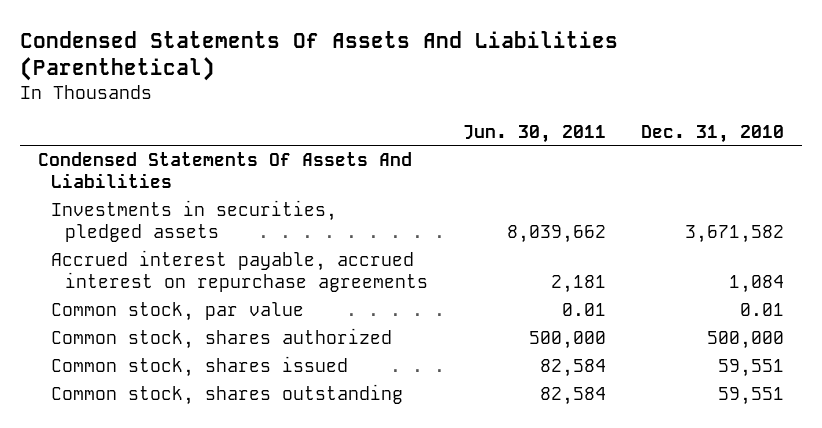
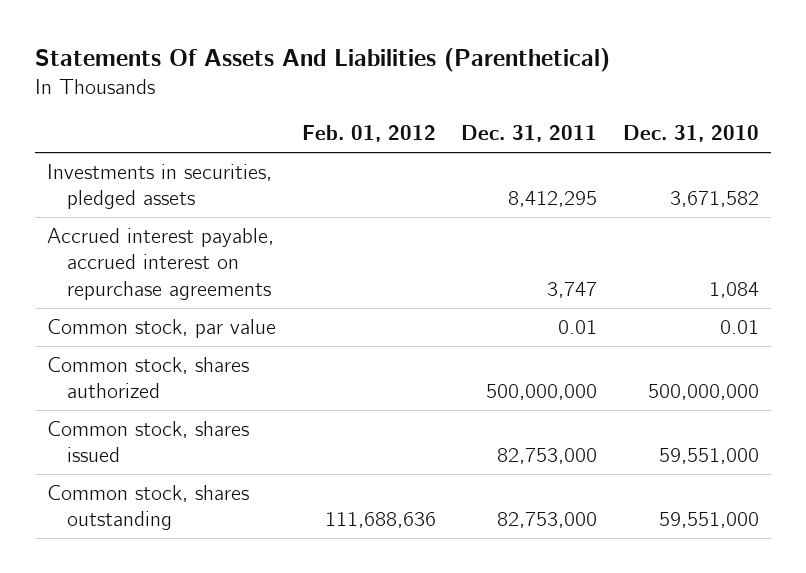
[20,30,619,82] Condensed Statements Of Assets And Liabilities (Parenthetical) -> [34,48,610,73] Statements Of Assets And Liabilities (Parenthetical)
[463,124,607,143] Jun. 30, 2011 -> none
none -> [301,125,436,143] Feb. 01, 2012
none -> [461,125,598,143] Dec. 31, 2011
[37,152,412,189] Condensed Statements Of Assets And Liabilities -> none
[707,331,785,350] 500,000 -> [647,384,759,401] 500,000,000
[718,359,785,378] 59,551 -> [658,448,759,465] 59,551,000
[718,387,785,406] 59,551 -> [658,512,759,529] 59,551,000

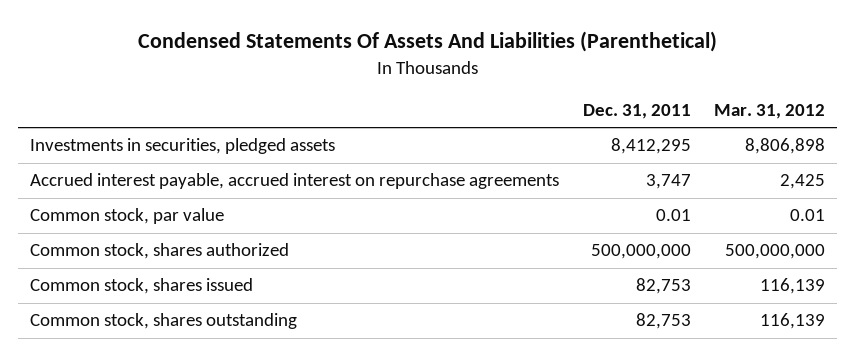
[34,48,610,73] Statements Of Assets And Liabilities (Parenthetical) -> [137,30,717,52] Condensed Statements Of Assets And Liabilities (Parenthetical)
[301,125,436,143] Feb. 01, 2012 -> none
[622,125,759,143] Dec. 31, 2010 -> none
none -> [714,104,826,120] Mar. 31, 2012
[497,448,598,465] 82,753,000 -> [635,278,691,295] 82,753
[497,512,598,529] 82,753,000 -> [635,313,691,330] 82,753

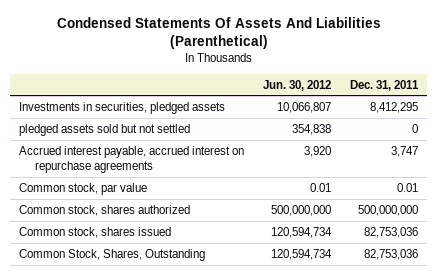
[714,104,826,120] Mar. 31, 2012 -> none
none -> [263,79,332,91] Jun. 30, 2012
none -> [19,123,191,136] pledged assets sold but not settled
[635,278,691,295] 82,753 -> [363,226,418,238] 82,753,036
[29,313,297,330] Common stock, shares outstanding -> [19,248,206,261] Common Stock, Shares, Outstanding
[635,313,691,330] 82,753 -> [363,248,418,260] 82,753,036

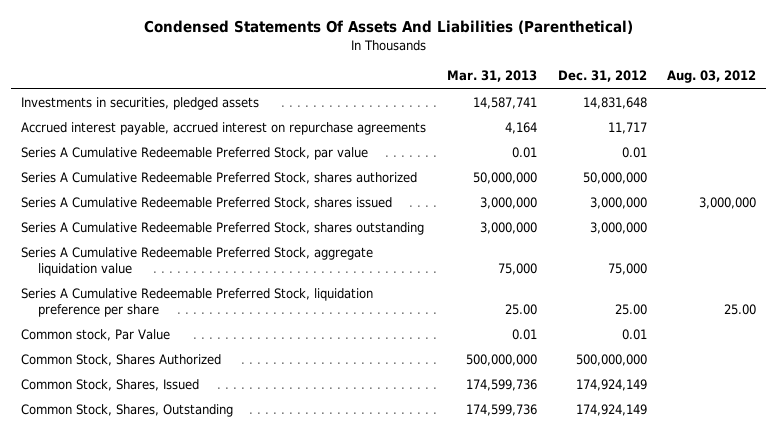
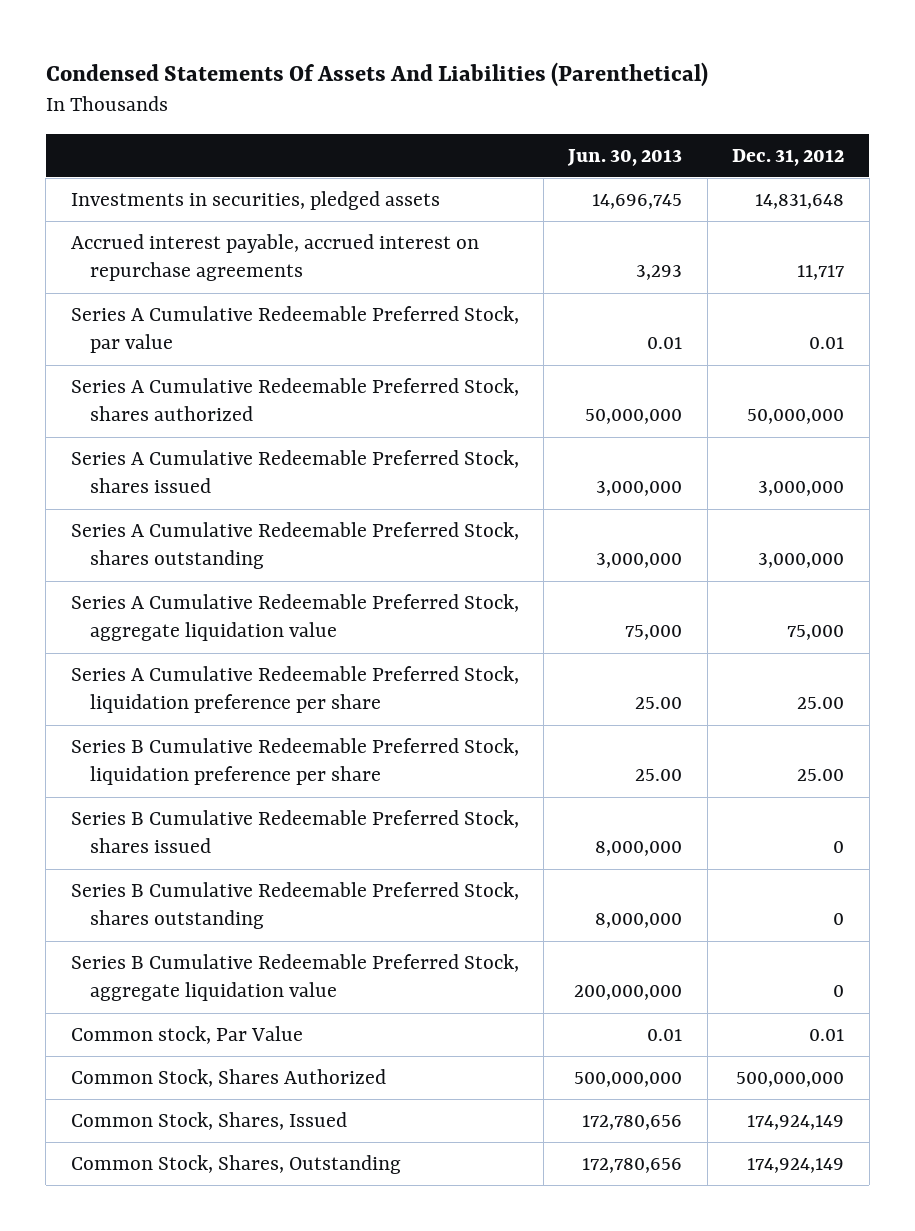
[447,70,538,83] Mar. 31, 2013 -> none
[667,70,757,84] Aug. 03, 2012 -> none
none -> [567,148,683,166] Jun. 30, 2013
none -> [70,738,519,786] Series B Cumulative Redeemable Preferred Stock, liquidation preference per share
none -> [70,810,519,854] Series B Cumulative Redeemable Preferred Stock, shares issued
none -> [70,882,519,930] Series B Cumulative Redeemable Preferred Stock, shares outstanding
none -> [70,954,519,1002] Series B Cumulative Redeemable Preferred Stock, aggregate liquidation value

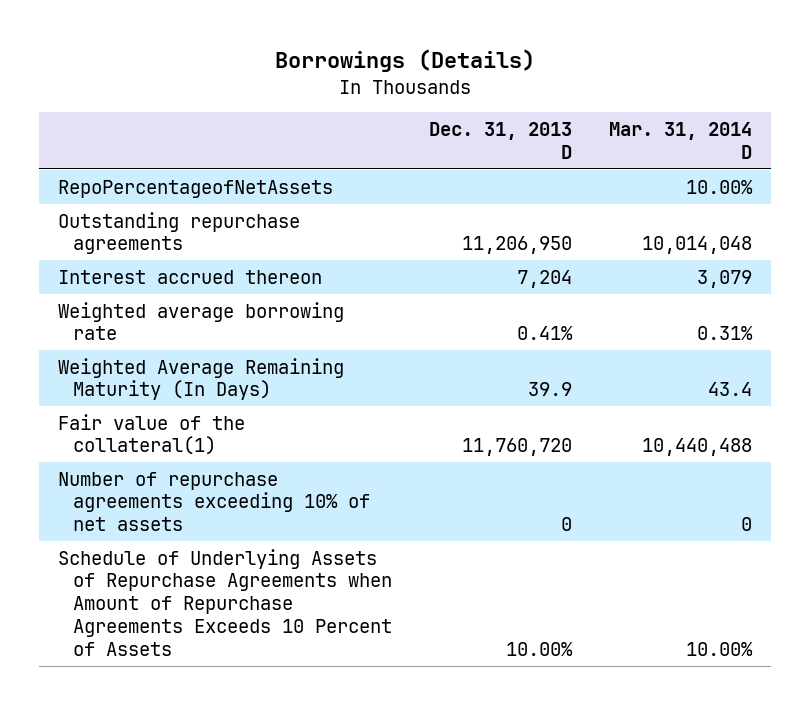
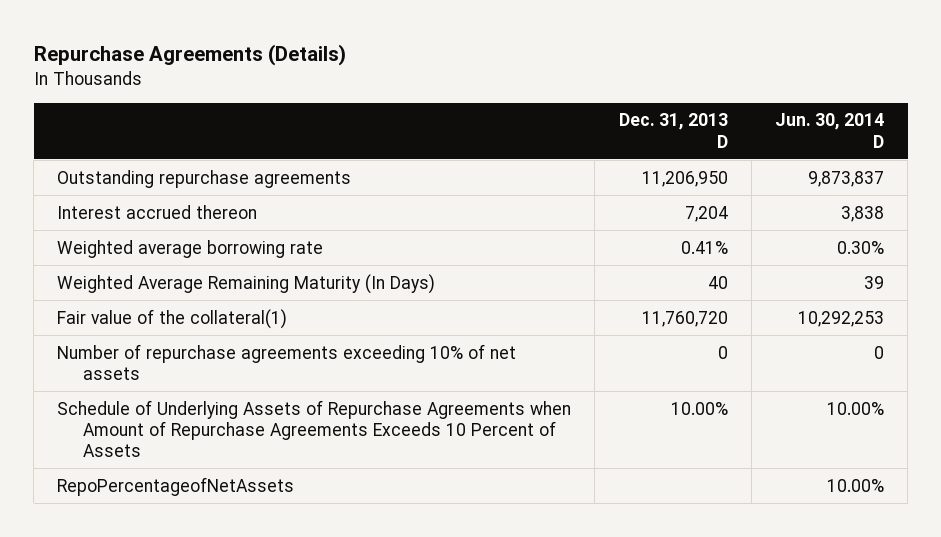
[274,49,535,73] Borrowings (Details) -> [33,44,346,67] Repurchase Agreements (Details)
[609,121,753,159] Mar. 31, 2014 D -> none
none -> [774,113,884,148] Jun. 30, 2014 D
[528,382,573,397] 39.9 -> [707,275,728,289] 40
[57,179,333,198] RepoPercentageofNetAssets -> [57,476,295,496] RepoPercentageofNetAssets

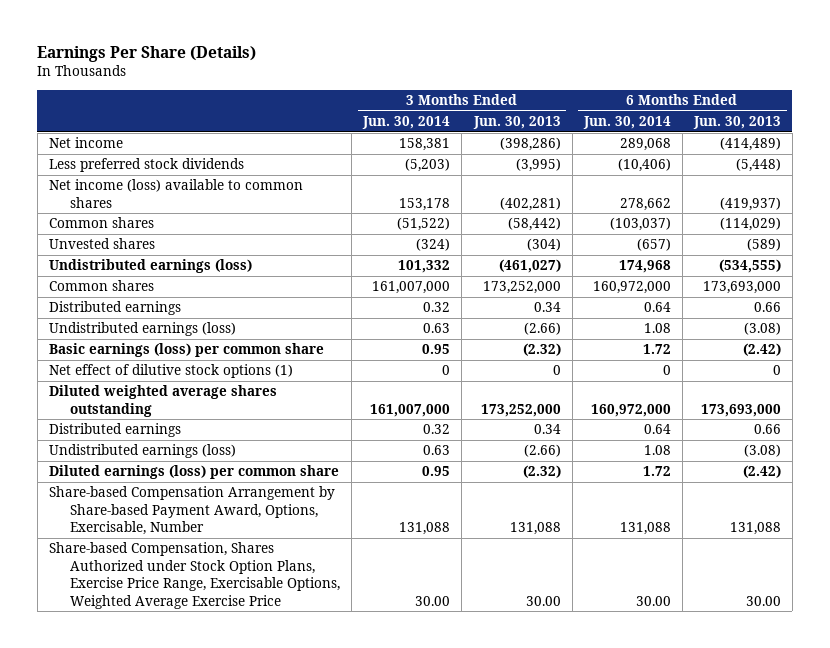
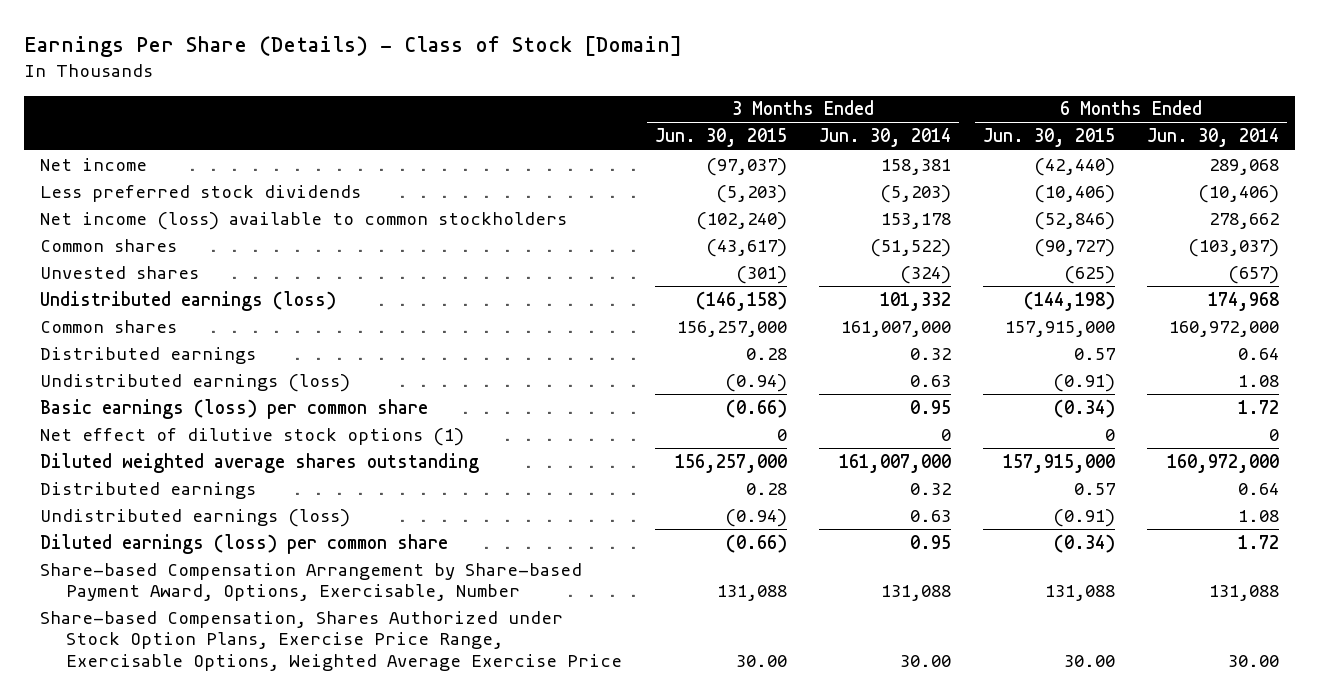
[37,46,257,63] Earnings Per Share (Details) -> [23,36,682,58] Earnings Per Share (Details) - Class of Stock [Domain]
[472,116,561,130] Jun. 30, 2013 -> none
[692,116,781,130] Jun. 30, 2013 -> none
none -> [654,128,787,148] Jun. 30, 2015
none -> [982,128,1115,148] Jun. 30, 2015
[48,179,303,208] Net income (loss) available to common shares -> [39,211,567,230] Net income (loss) available to common stockholders

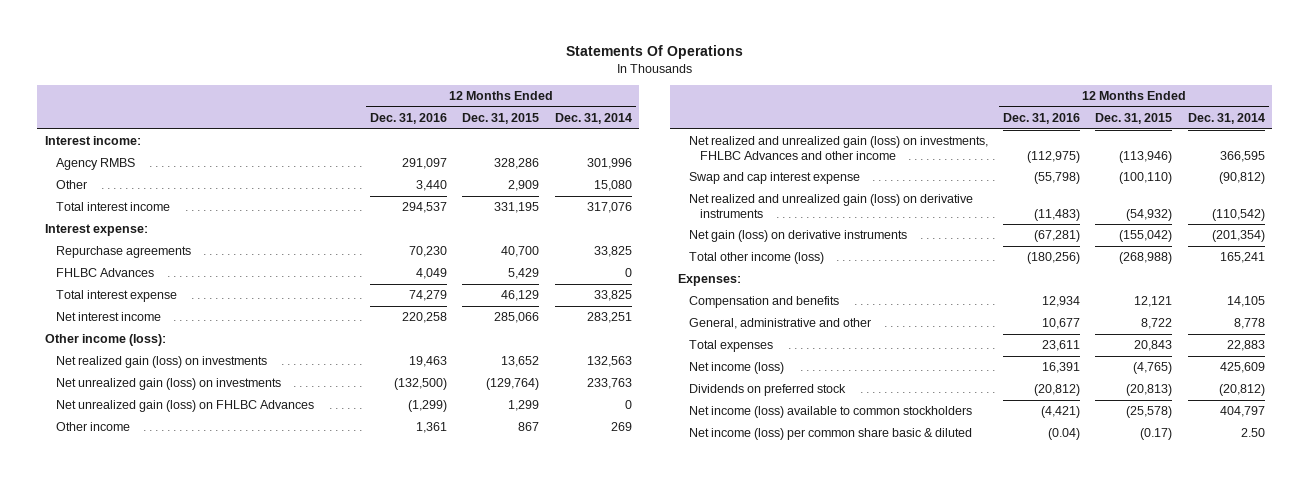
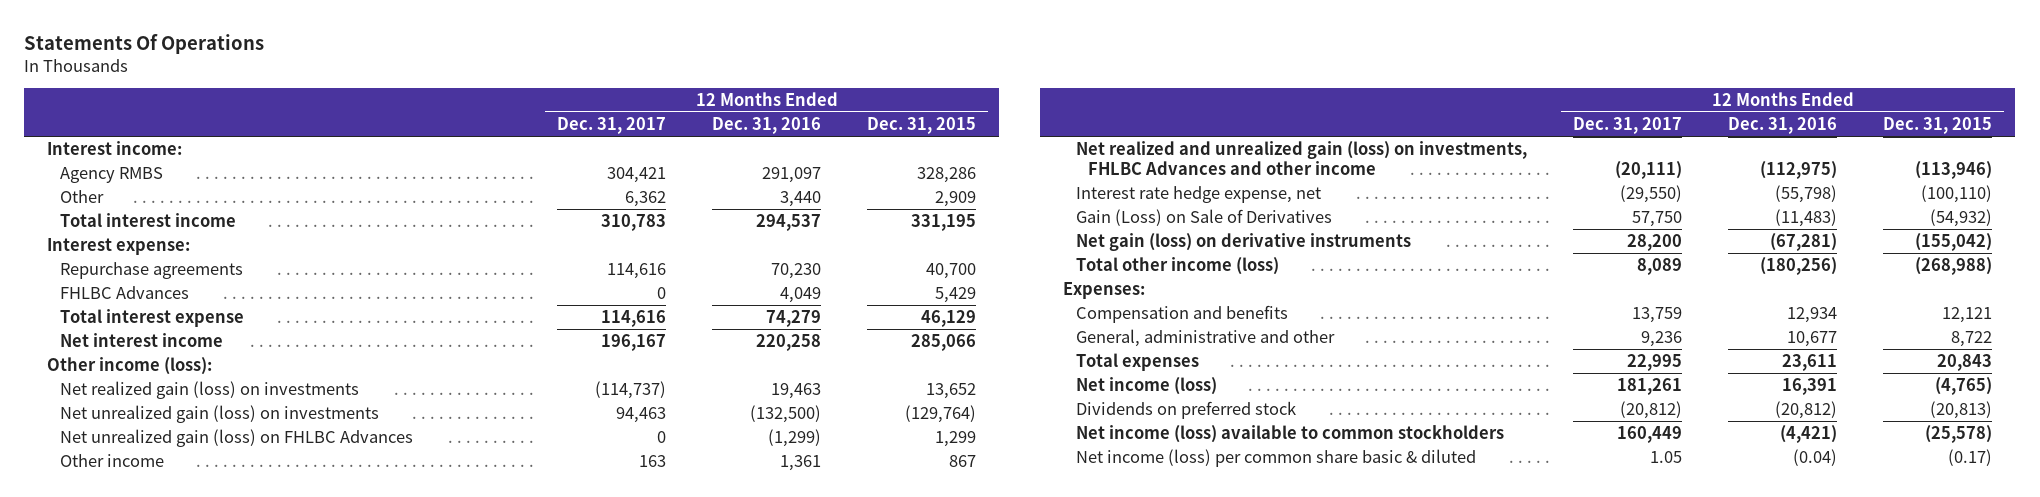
[554,113,632,125] Dec. 31, 2014 -> none
none -> [556,116,666,134] Dec. 31, 2017
[688,172,860,185] Swap and cap interest expense -> [1075,186,1321,204] Interest rate hedge expense, net
[688,194,973,218] Net realized and unrealized gain (loss) on derivative instruments -> [1075,209,1332,227] Gain (Loss) on Sale of Derivatives

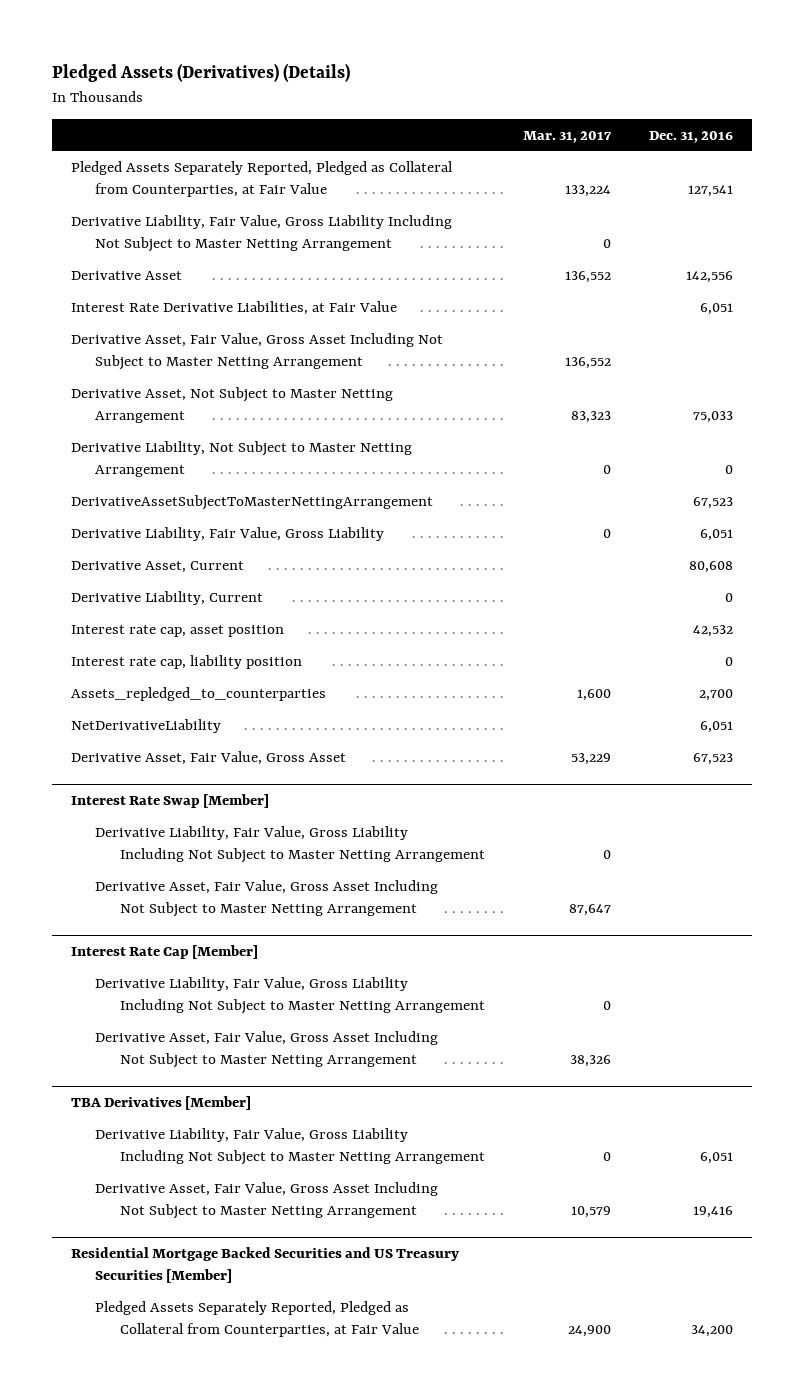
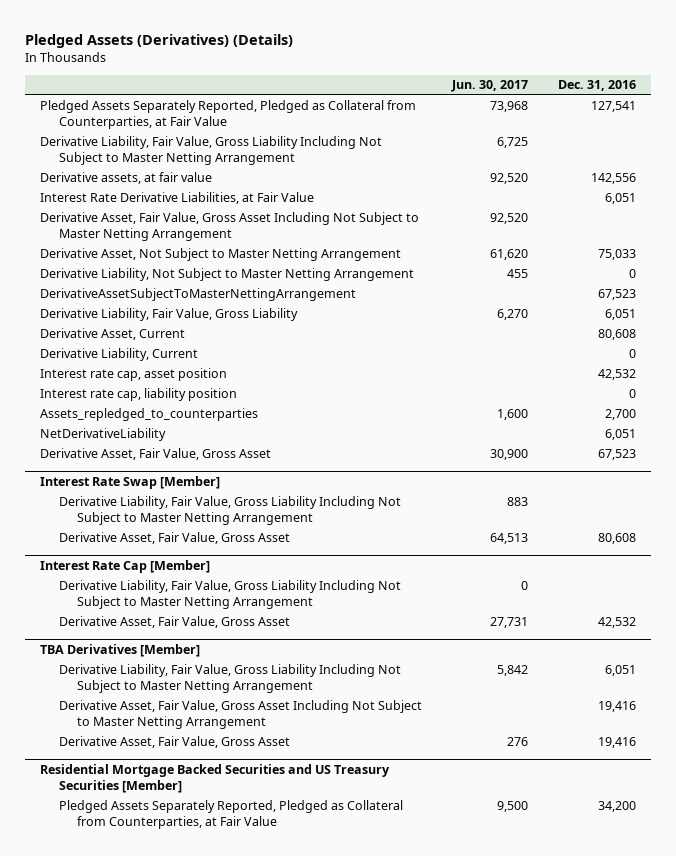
[522,130,612,143] Mar. 31, 2017 -> none
none -> [450,80,528,93] Jun. 30, 2017
[70,270,182,280] Derivative Asset -> [40,171,213,184] Derivative assets, at fair value
[95,879,439,917] Derivative Asset, Fair Value, Gross Asset Including Not Subject to Master Netting Arrangement -> none
none -> [58,531,290,544] Derivative Asset, Fair Value, Gross Asset
[95,1030,439,1068] Derivative Asset, Fair Value, Gross Asset Including Not Subject to Master Netting Arrangement -> none
none -> [58,615,290,628] Derivative Asset, Fair Value, Gross Asset
none -> [58,735,290,748] Derivative Asset, Fair Value, Gross Asset

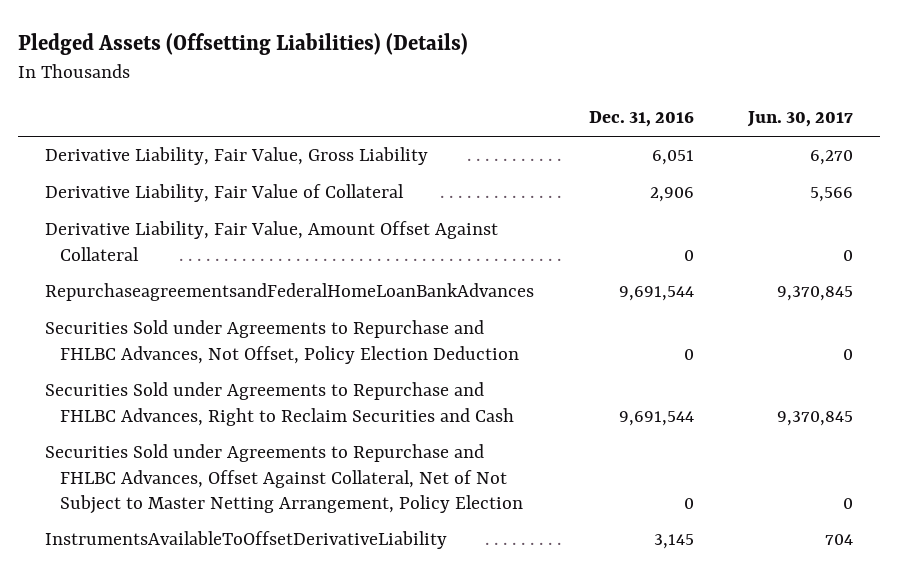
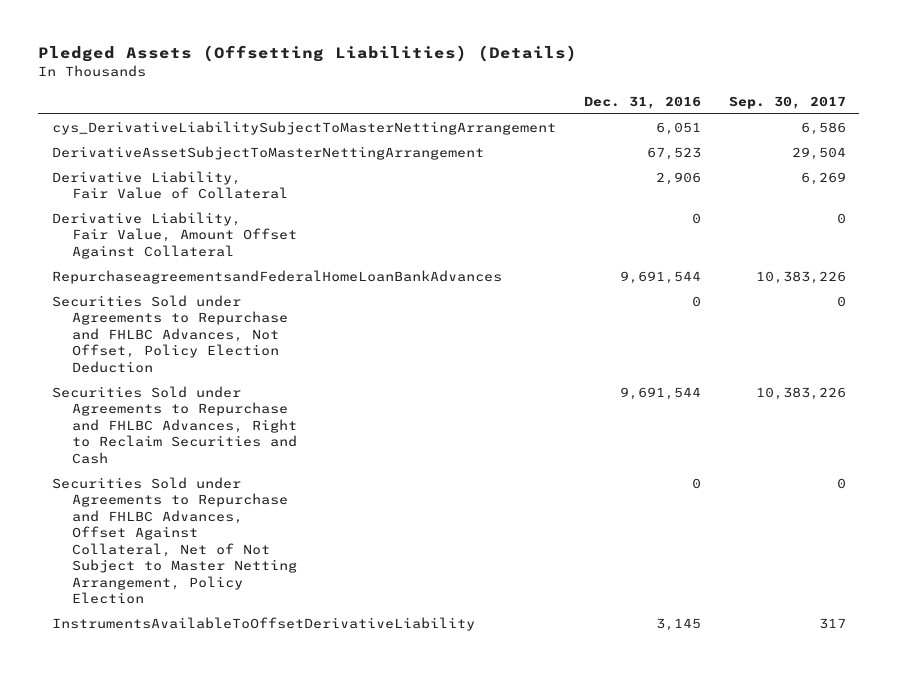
[746,111,853,128] Jun. 30, 2017 -> none
none -> [728,95,846,109] Sep. 30, 2017
[45,147,429,166] Derivative Liability, Fair Value, Gross Liability -> [52,120,557,135] cys_DerivativeLiabilitySubjectToMasterNettingArrangement
none -> [52,145,485,160] DerivativeAssetSubjectToMasterNettingArrangement

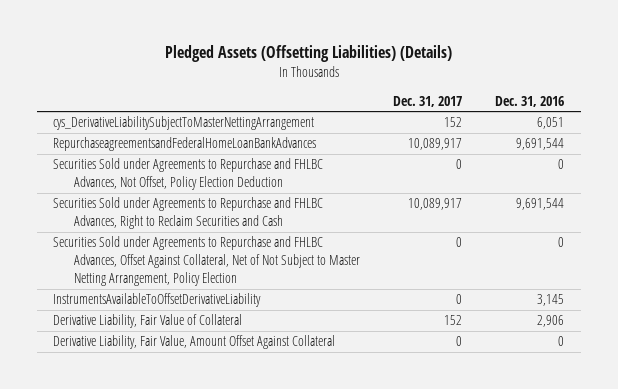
[728,95,846,109] Sep. 30, 2017 -> none
none -> [393,95,463,107] Dec. 31, 2017
[52,145,485,160] DerivativeAssetSubjectToMasterNettingArrangement -> none
[52,170,288,200] Derivative Liability, Fair Value of Collateral -> [53,314,243,329] Derivative Liability, Fair Value of Collateral
[52,211,297,259] Derivative Liability, Fair Value, Amount Offset Against Collateral -> [53,335,336,350] Derivative Liability, Fair Value, Amount Offset Against Collateral

